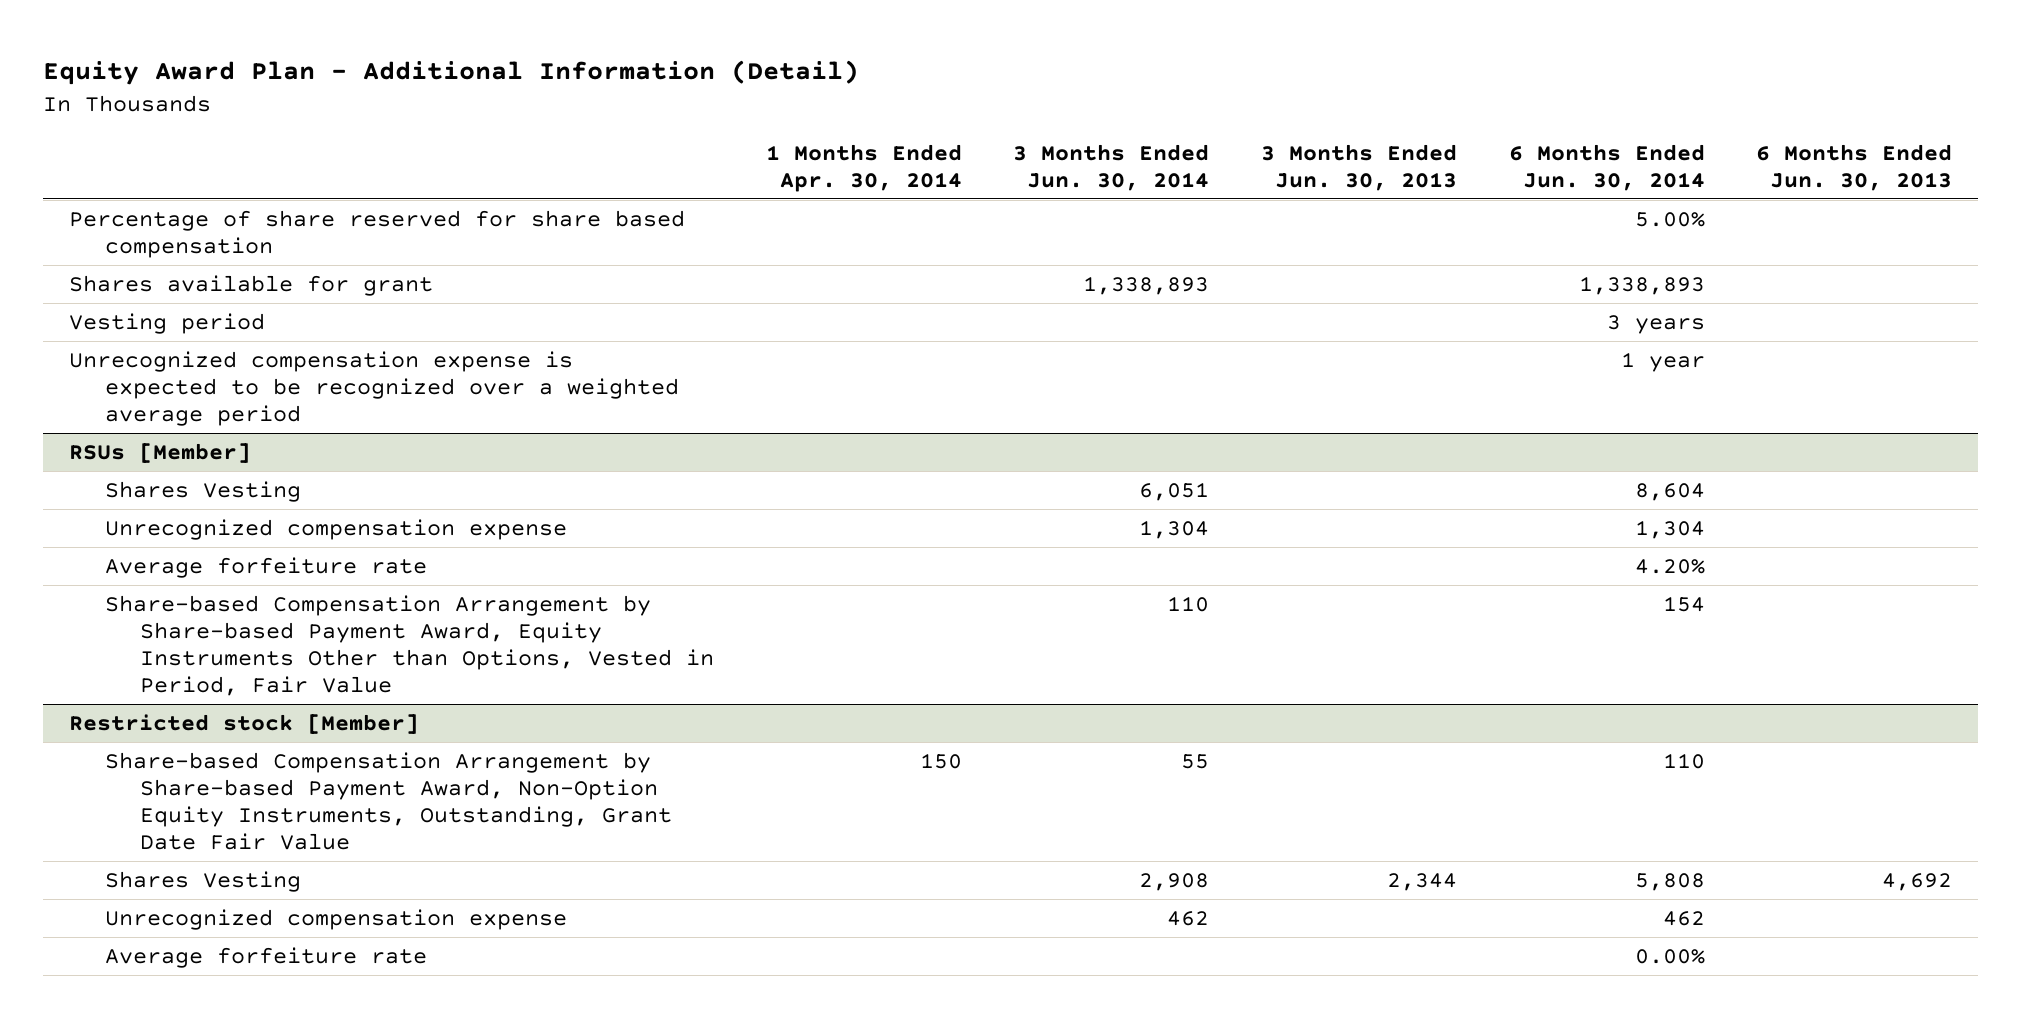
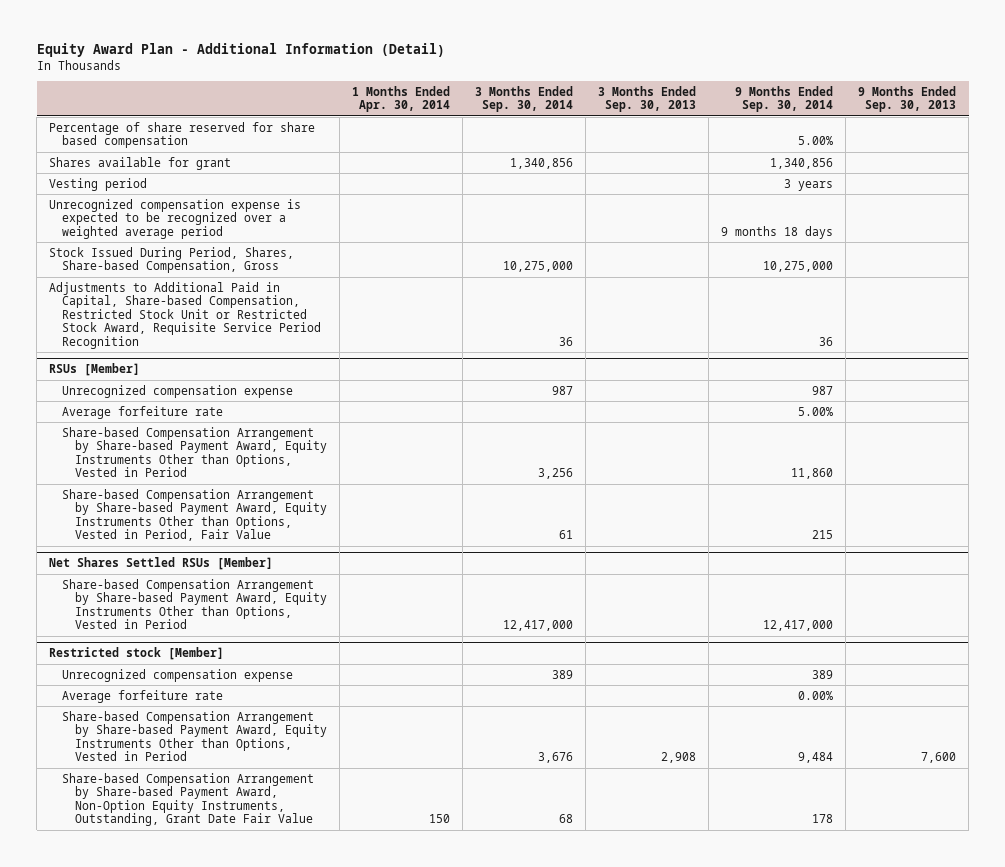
[1013,143,1210,191] 3 Months Ended Jun. 30, 2014 -> none
[1260,143,1457,191] 3 Months Ended Jun. 30, 2013 -> none
[1508,143,1705,191] 6 Months Ended Jun. 30, 2014 -> none
[1756,143,1953,191] 6 Months Ended Jun. 30, 2013 -> none
none -> [475,85,574,113] 3 Months Ended Sep. 30, 2014
none -> [598,85,697,113] 3 Months Ended Sep. 30, 2013
none -> [735,85,834,113] 9 Months Ended Sep. 30, 2014
none -> [858,85,957,113] 9 Months Ended Sep. 30, 2013
none -> [49,246,295,274] Stock Issued During Period, Shares, Share-based Compensation, Gross
none -> [49,281,322,350] Adjustments to Additional Paid in Capital, Share-based Compensation, Restricted Stock Unit or Restricted Stock Award, Requisite Service Period Recognition
[104,480,301,502] Shares Vesting -> none
none -> [62,426,328,478] Share-based Compensation Arrangement by Share-based Payment Award, Equity Instruments Other than Options, Vested in Period
none -> [49,557,274,571] Net Shares Settled RSUs [Member]
none -> [62,578,328,630] Share-based Compensation Arrangement by Share-based Payment Award, Equity Instruments Other than Options, Vested in Period
[104,870,301,892] Shares Vesting -> none
none -> [62,710,328,762] Share-based Compensation Arrangement by Share-based Payment Award, Equity Instruments Other than Options, Vested in Period
[104,751,673,851] Share-based Compensation Arrangement by Share-based Payment Award, Non-Option Equity Instruments, Outstanding, Grant Date Fair Value -> [62,772,315,827] Share-based Compensation Arrangement by Share-based Payment Award, Non-Option Equity Instruments, Outstanding, Grant Date Fair Value

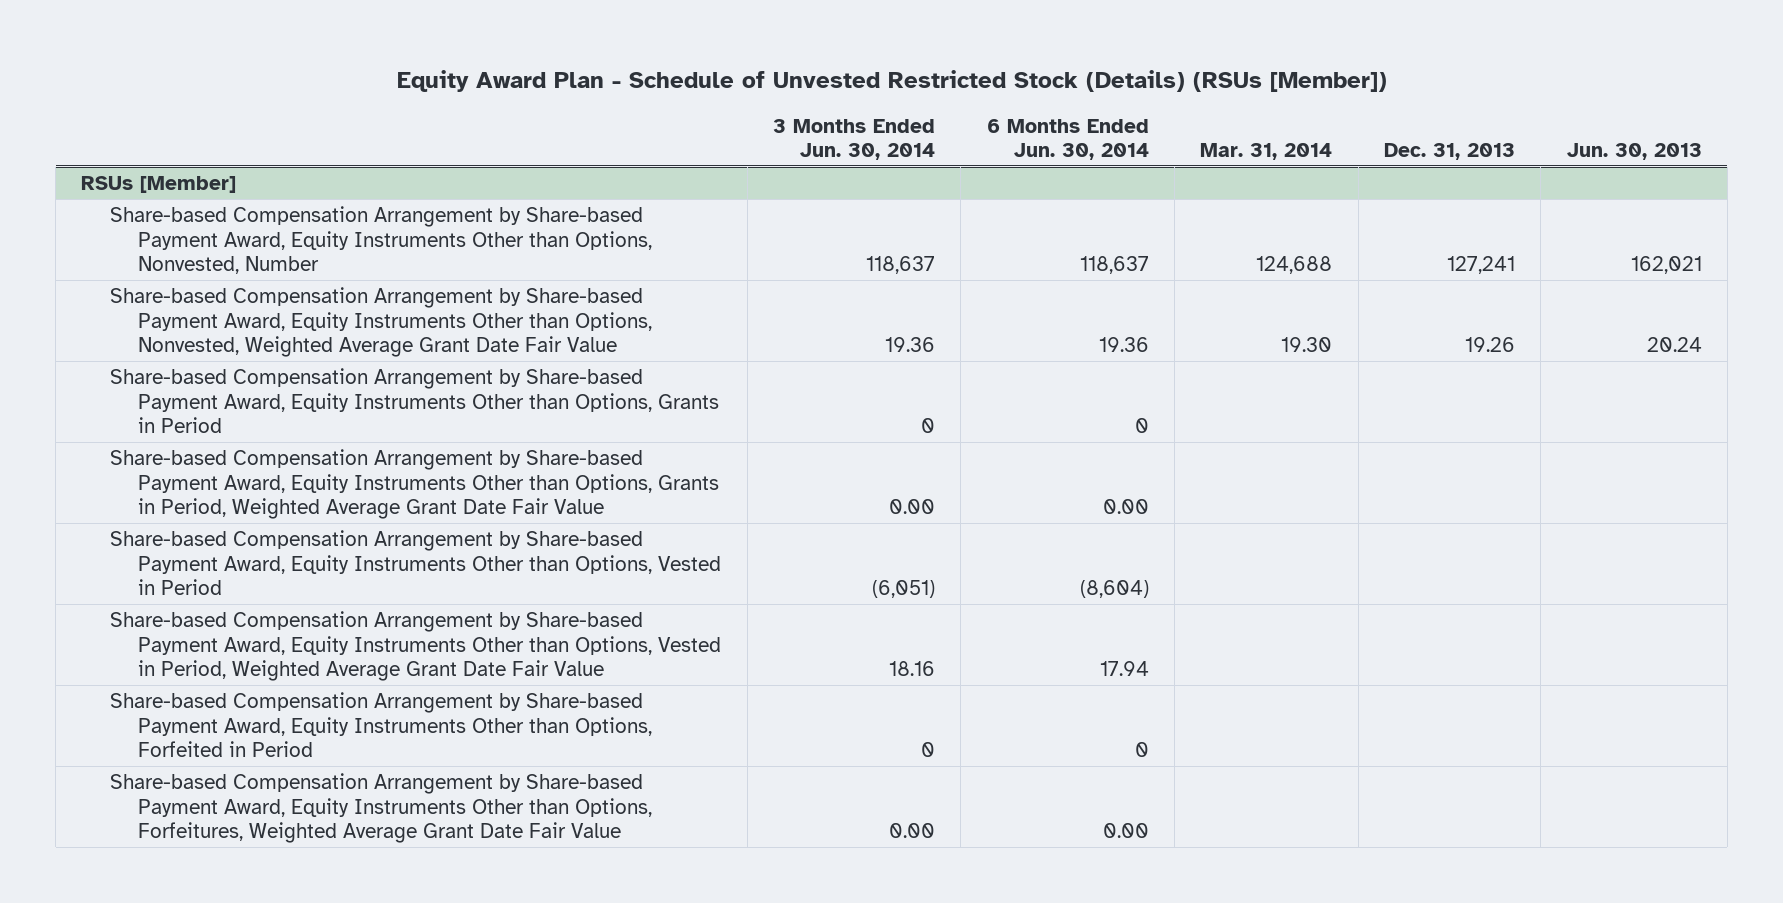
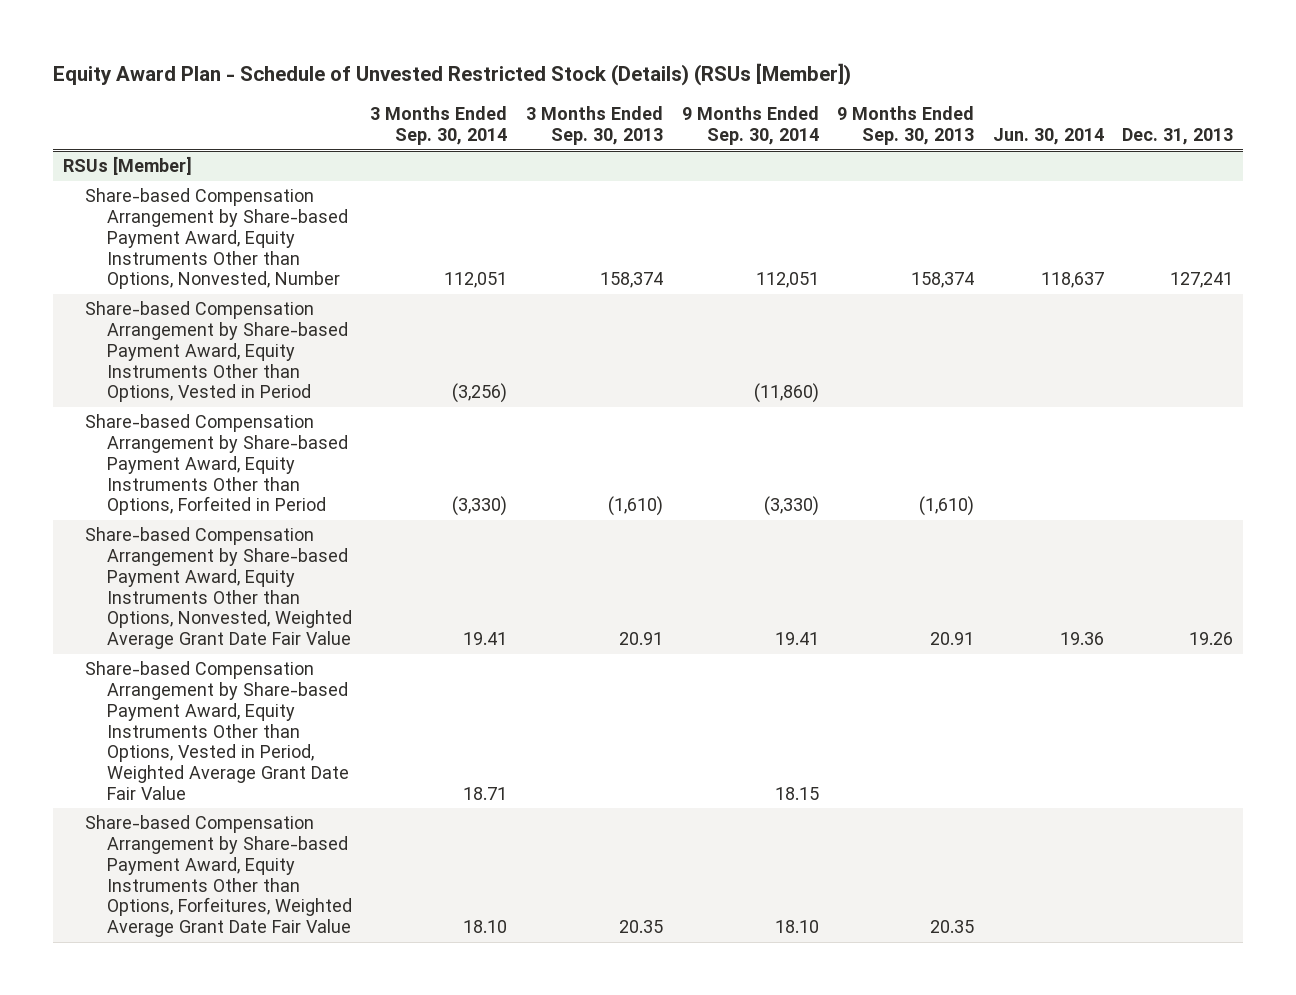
[772,118,935,160] 3 Months Ended Jun. 30, 2014 -> none
[986,118,1149,160] 6 Months Ended Jun. 30, 2014 -> none
[1200,142,1333,160] Mar. 31, 2014 -> none
[1566,142,1702,160] Jun. 30, 2013 -> none
none -> [370,106,508,146] 3 Months Ended Sep. 30, 2014
none -> [526,106,664,146] 3 Months Ended Sep. 30, 2013
none -> [681,106,819,146] 9 Months Ended Sep. 30, 2014
none -> [837,106,975,146] 9 Months Ended Sep. 30, 2013
none -> [992,128,1104,146] Jun. 30, 2014
[109,368,720,433] Share-based Compensation Arrangement by Share-based Payment Award, Equity Instruments Other than Options, Grants in Period -> none
[109,449,720,519] Share-based Compensation Arrangement by Share-based Payment Award, Equity Instruments Other than Options, Grants in Period, Weighted Average Grant Date Fair Value -> none
[109,287,653,357] Share-based Compensation Arrangement by Share-based Payment Award, Equity Instruments Other than Options, Nonvested, Weighted Average Grant Date Fair Value -> [84,527,352,650] Share-based Compensation Arrangement by Share-based Payment Award, Equity Instruments Other than Options, Nonvested, Weighted Average Grant Date Fair Value
[109,611,722,681] Share-based Compensation Arrangement by Share-based Payment Award, Equity Instruments Other than Options, Vested in Period, Weighted Average Grant Date Fair Value -> [84,661,349,801] Share-based Compensation Arrangement by Share-based Payment Award, Equity Instruments Other than Options, Vested in Period, Weighted Average Grant Date Fair Value

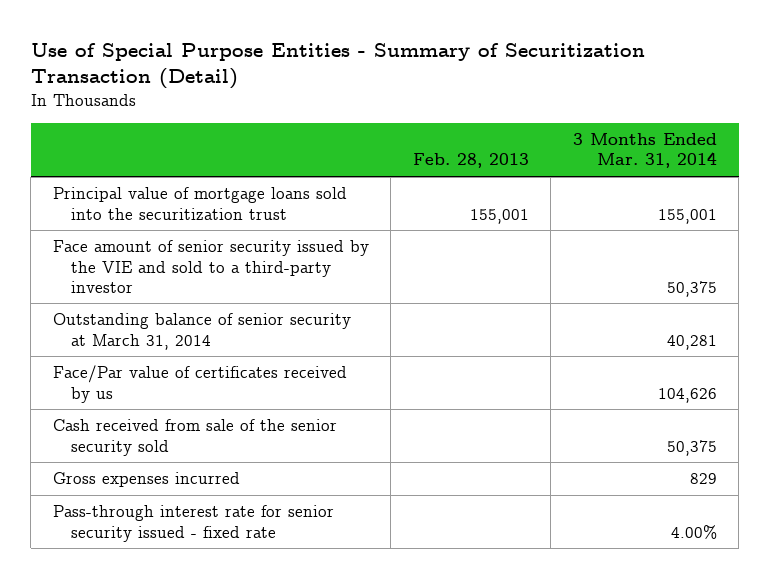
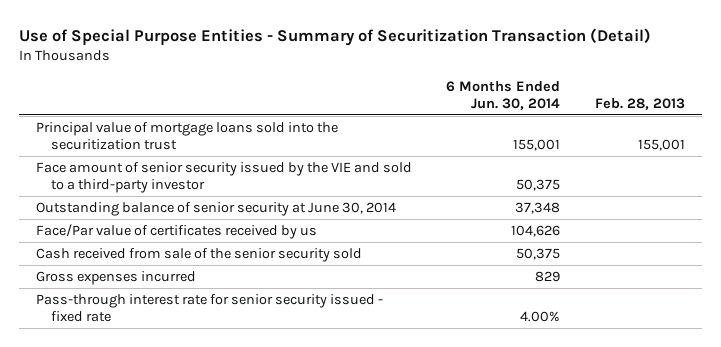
[572,133,717,169] 3 Months Ended Mar. 31, 2014 -> none
none -> [446,80,561,110] 6 Months Ended Jun. 30, 2014
[52,313,351,350] Outstanding balance of senior security at March 31, 2014 -> [35,202,396,217] Outstanding balance of senior security at June 30, 2014

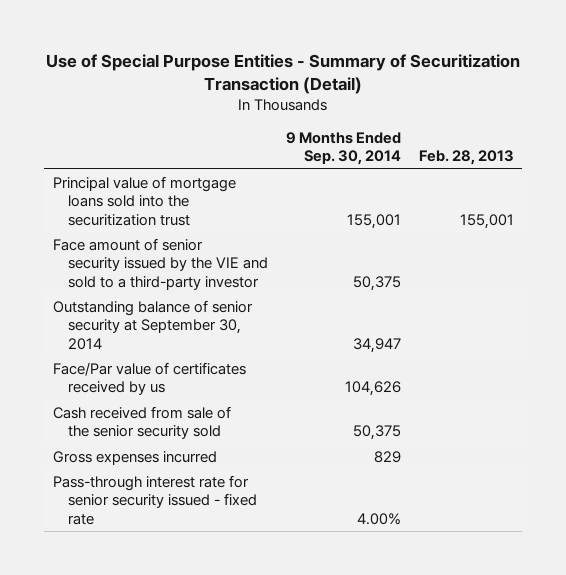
[446,80,561,110] 6 Months Ended Jun. 30, 2014 -> none
none -> [285,131,401,166] 9 Months Ended Sep. 30, 2014
[35,202,396,217] Outstanding balance of senior security at June 30, 2014 -> [52,299,253,351] Outstanding balance of senior security at September 30, 2014

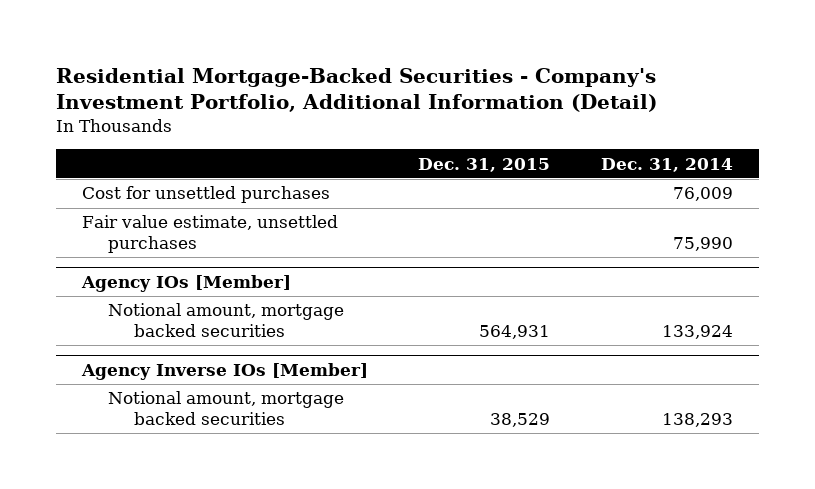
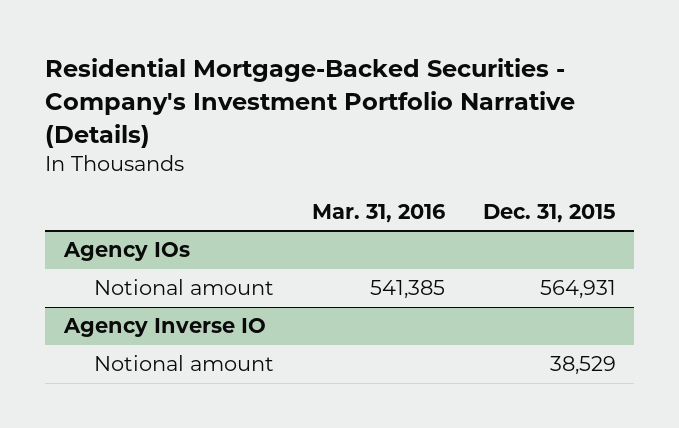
[56,67,658,113] Residential Mortgage-Backed Securities - Company's Investment Portfolio, Additional Information (Detail) -> [44,58,575,148] Residential Mortgage-Backed Securities - Company's Investment Portfolio Narrative (Details)
[601,157,734,172] Dec. 31, 2014 -> none
none -> [311,203,445,223] Mar. 31, 2016
[81,186,330,204] Cost for unsettled purchases -> none
[81,215,338,254] Fair value estimate, unsettled purchases -> none
[80,274,291,292] Agency IOs [Member] -> [62,242,190,262] Agency IOs
[107,303,344,338] Notional amount, mortgage backed securities -> [94,279,275,296] Notional amount
[80,362,368,380] Agency Inverse IOs [Member] -> [62,318,266,338] Agency Inverse IO
[107,391,344,426] Notional amount, mortgage backed securities -> [94,355,275,372] Notional amount

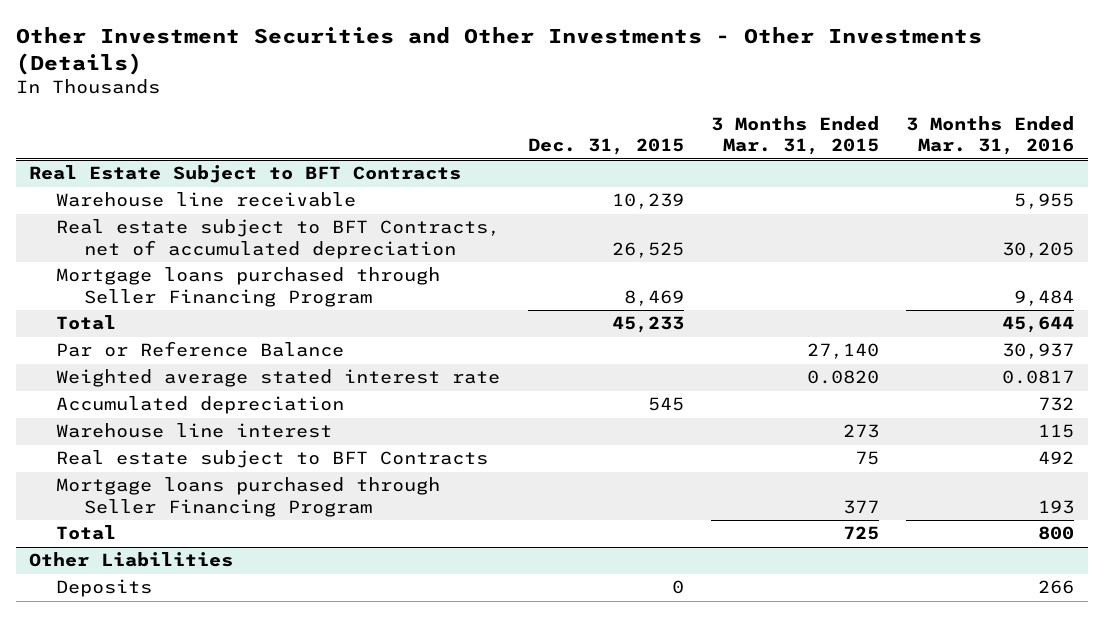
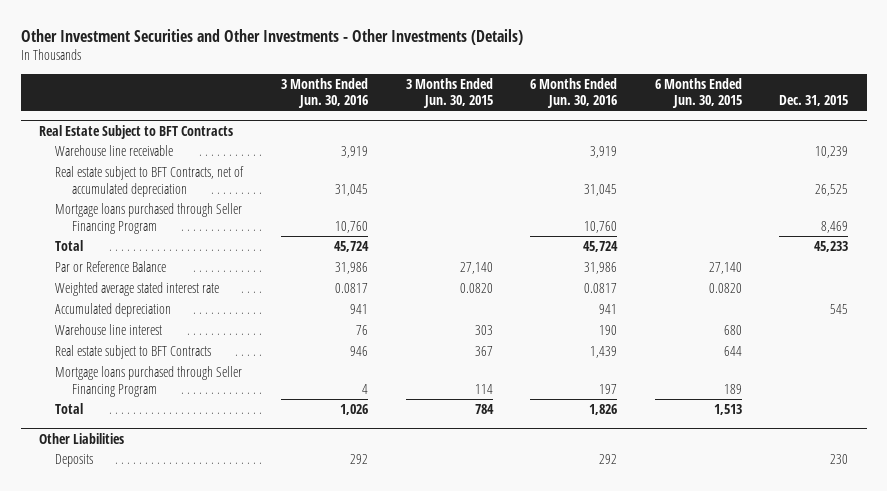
[710,116,879,156] 3 Months Ended Mar. 31, 2015 -> none
[906,116,1075,156] 3 Months Ended Mar. 31, 2016 -> none
none -> [280,77,368,109] 3 Months Ended Jun. 30, 2016
none -> [405,77,493,109] 3 Months Ended Jun. 30, 2015
none -> [530,77,618,109] 6 Months Ended Jun. 30, 2016
none -> [654,77,742,109] 6 Months Ended Jun. 30, 2015
[671,580,684,595] 0 -> [830,454,849,465] 230

